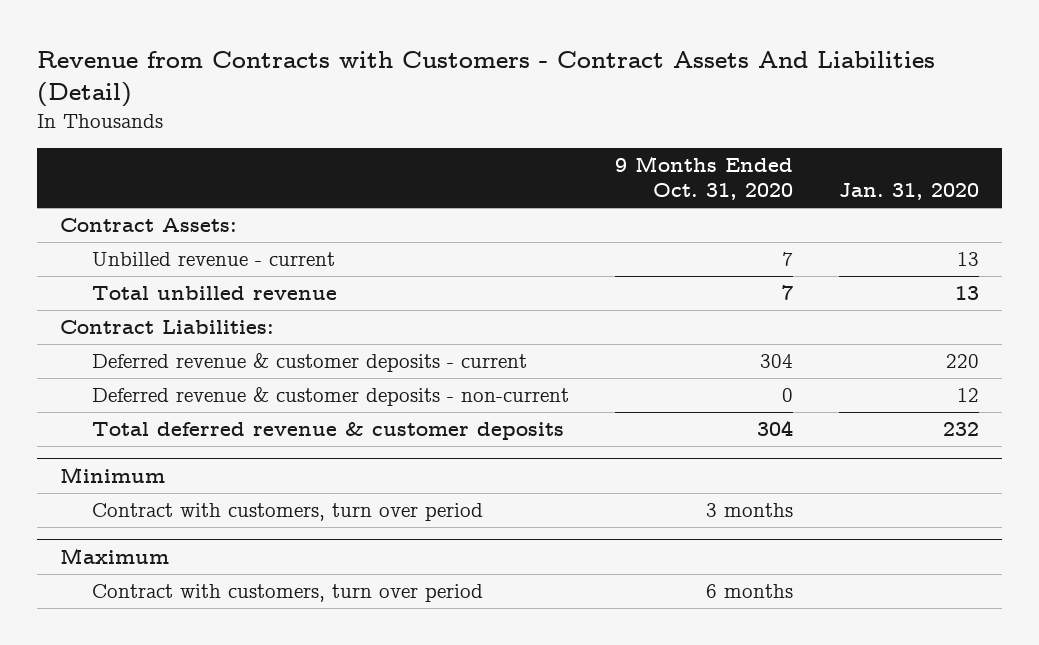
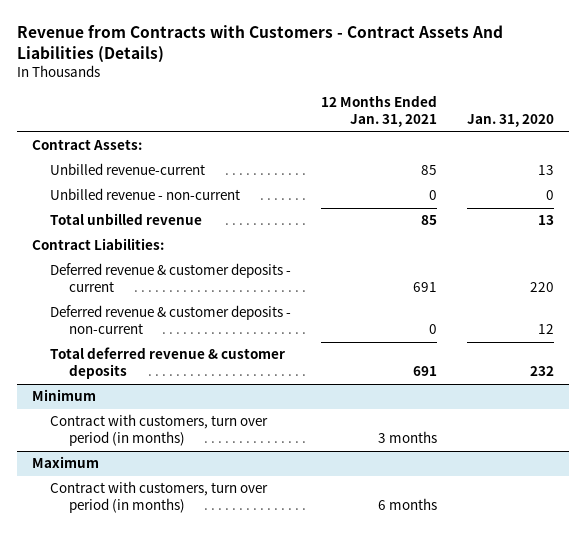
[36,51,935,108] Revenue from Contracts with Customers - Contract Assets And Liabilities (Detail) -> [17,25,504,63] Revenue from Contracts with Customers - Contract Assets And Liabilities (Details)
[615,155,794,201] 9 Months Ended Oct. 31, 2020 -> none
none -> [321,95,438,128] 12 Months Ended Jan. 31, 2021
[92,251,336,266] Unbilled revenue - current -> [50,163,206,176] Unbilled revenue-current
none -> [50,188,241,201] Unbilled revenue - non-current
[92,502,484,521] Contract with customers, turn over period -> [50,414,269,447] Contract with customers, turn over period (in months)
[92,583,484,602] Contract with customers, turn over period -> [50,481,269,514] Contract with customers, turn over period (in months)

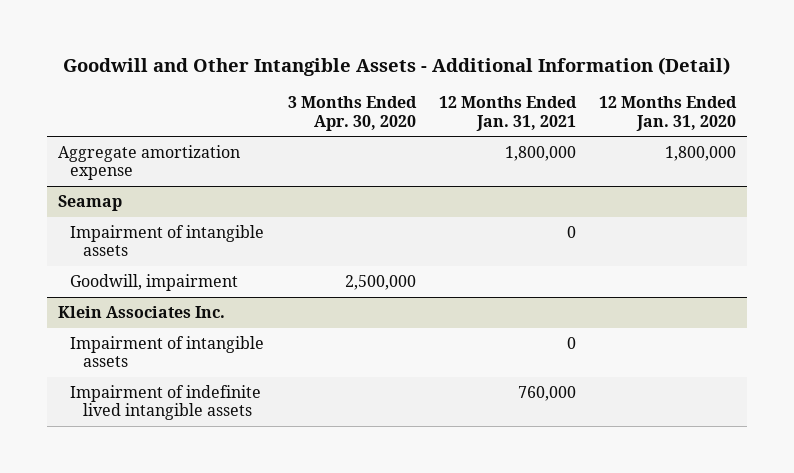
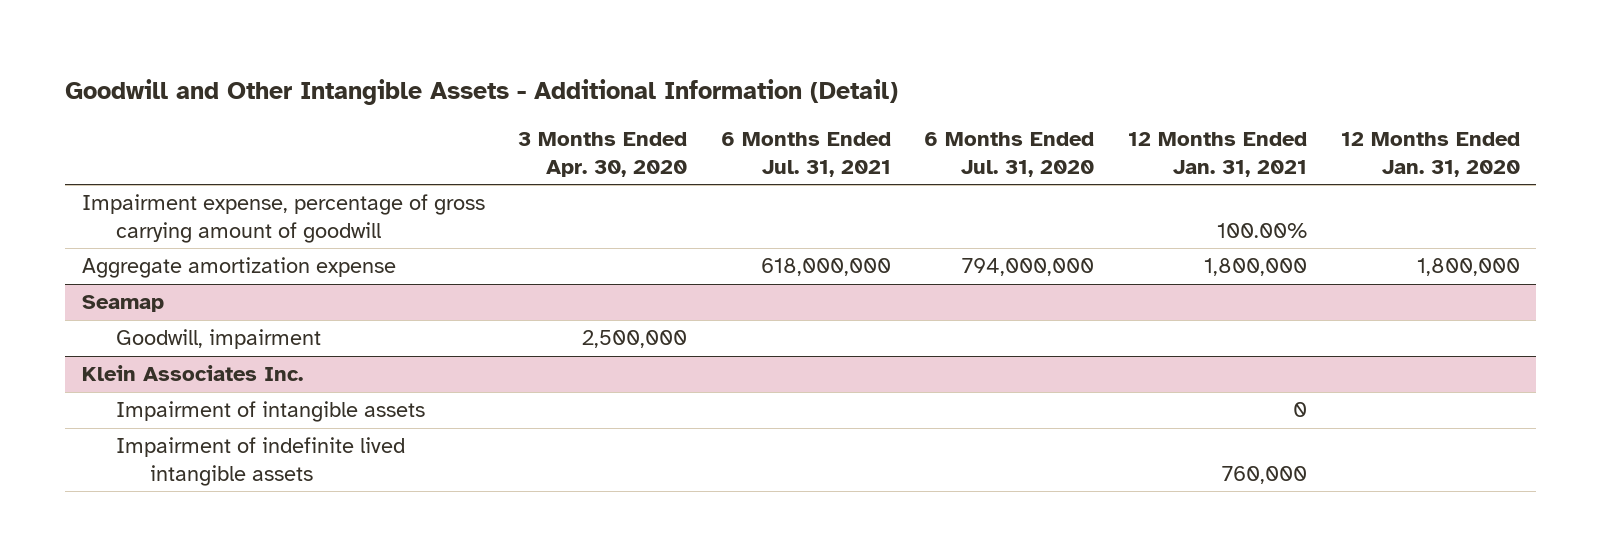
none -> [720,132,891,177] 6 Months Ended Jul. 31, 2021
none -> [924,132,1095,177] 6 Months Ended Jul. 31, 2020
none -> [81,194,485,243] Impairment expense, percentage of gross carrying amount of goodwill
[70,225,265,257] Impairment of intangible assets -> none

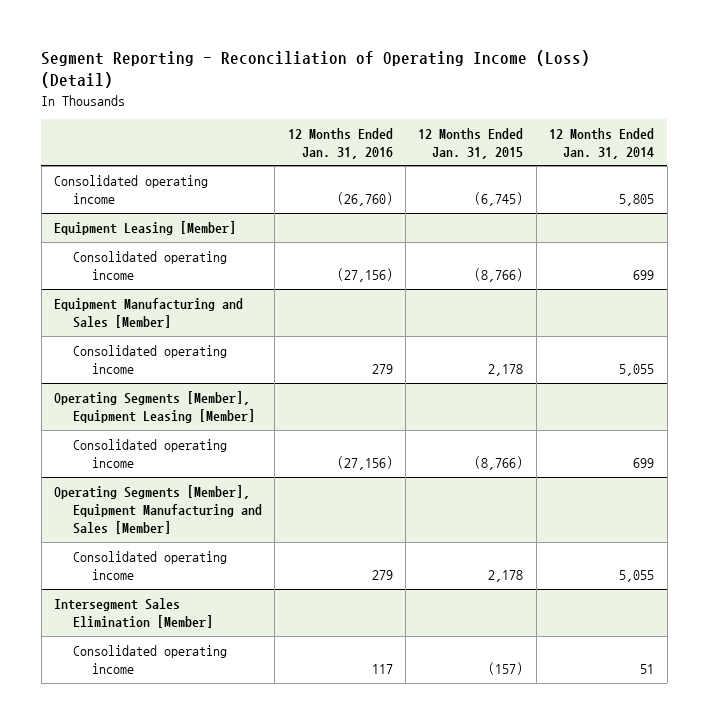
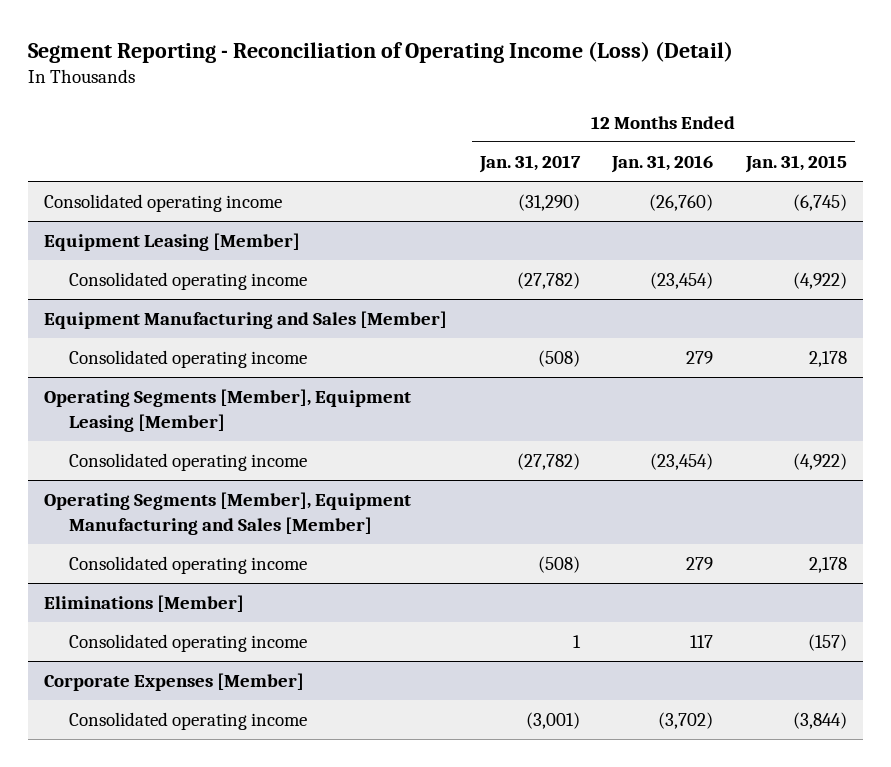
[549,127,655,159] 12 Months Ended Jan. 31, 2014 -> none
none -> [478,155,581,174] Jan. 31, 2017
[336,267,393,282] (27,156) -> [650,272,714,290] (23,454)
[474,267,524,282] (8,766) -> [792,272,847,290] (4,922)
[336,455,393,470] (27,156) -> [650,453,714,471] (23,454)
[474,455,524,470] (8,766) -> [792,453,847,471] (4,922)
[54,597,213,628] Intersegment Sales Elimination [Member] -> [44,595,245,613] Eliminations [Member]
none -> [44,673,305,692] Corporate Expenses [Member]
none -> [68,712,307,731] Consolidated operating income

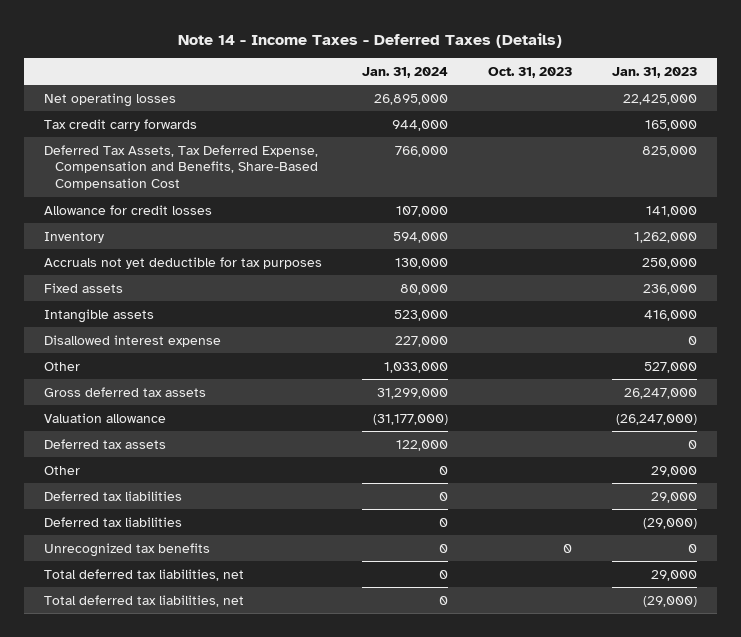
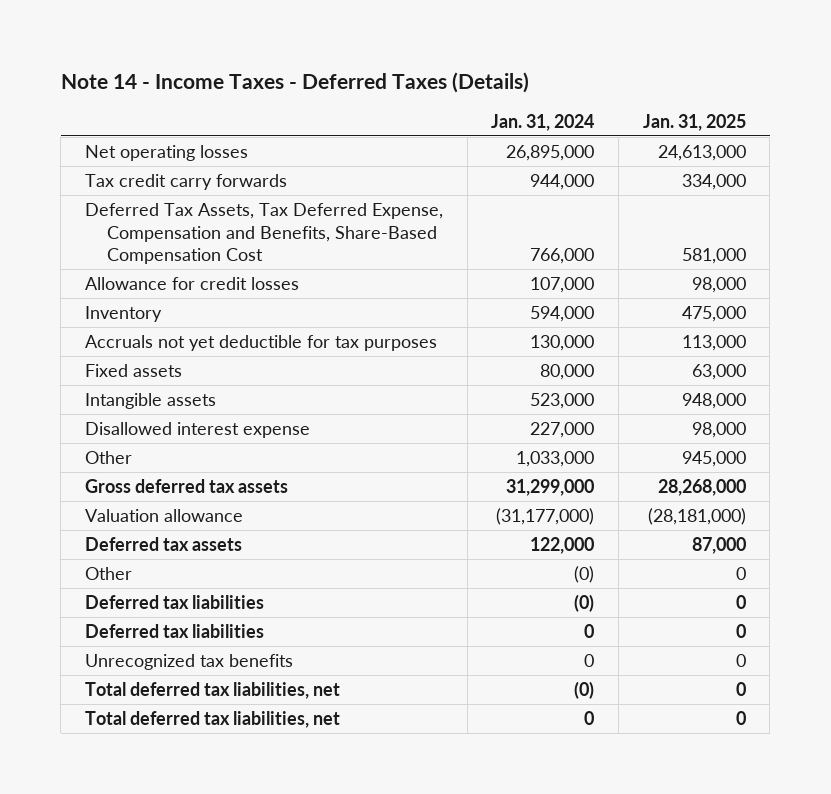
[487,66,572,78] Oct. 31, 2023 -> none
[612,66,698,78] Jan. 31, 2023 -> none
none -> [642,113,746,131] Jan. 31, 2025
[438,465,448,475] 0 -> [574,566,595,584] (0)
[438,491,448,501] 0 -> [574,594,595,613] (0)
[438,569,448,579] 0 -> [574,681,595,700] (0)

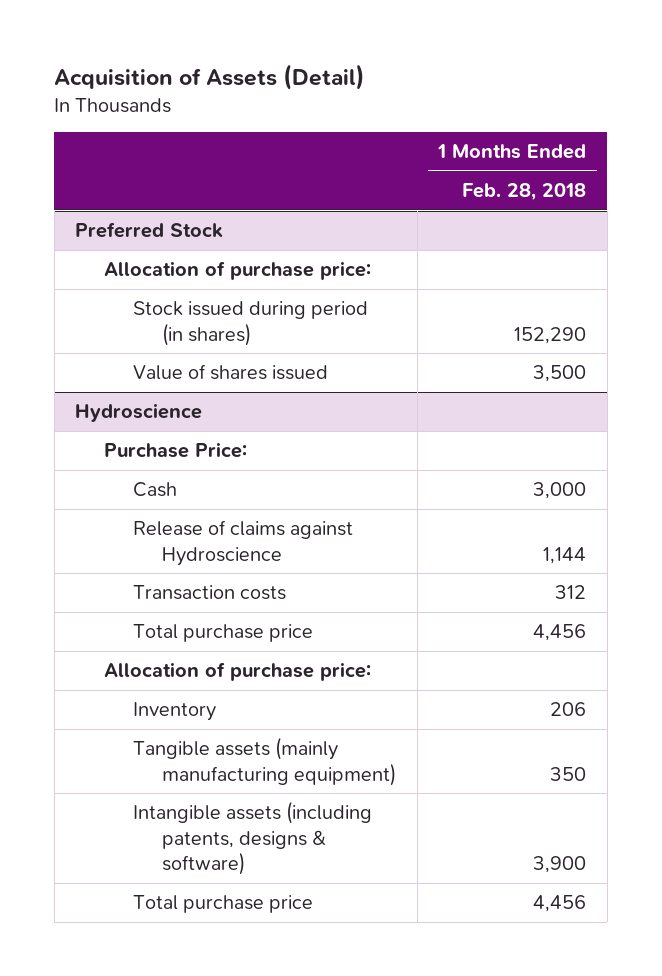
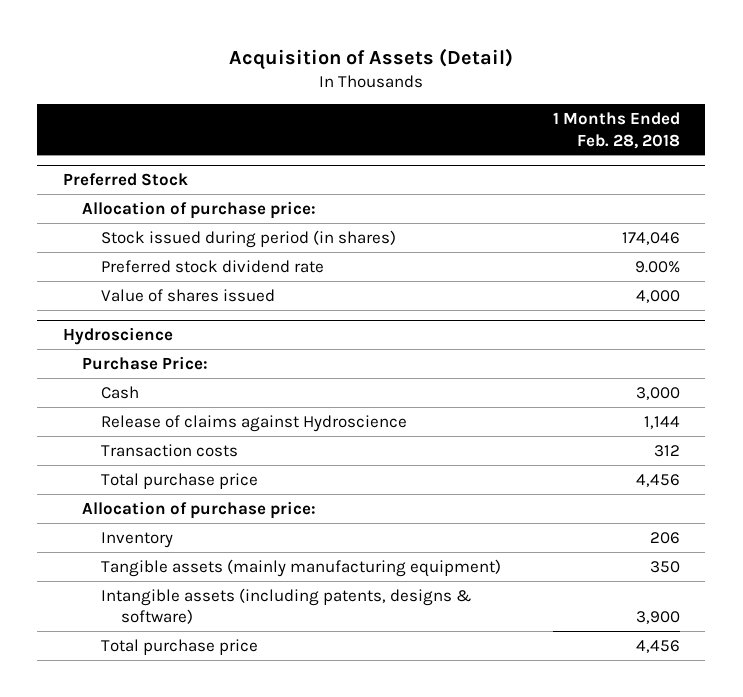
[514,326,587,344] 152,290 -> [621,231,680,245] 174,046
none -> [101,259,325,273] Preferred stock dividend rate
[533,365,587,383] 3,500 -> [635,289,680,303] 4,000

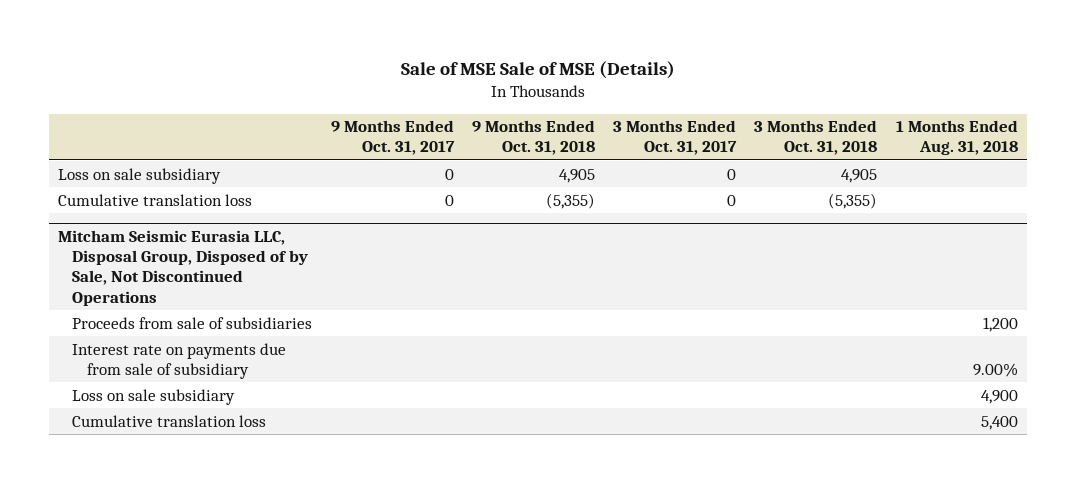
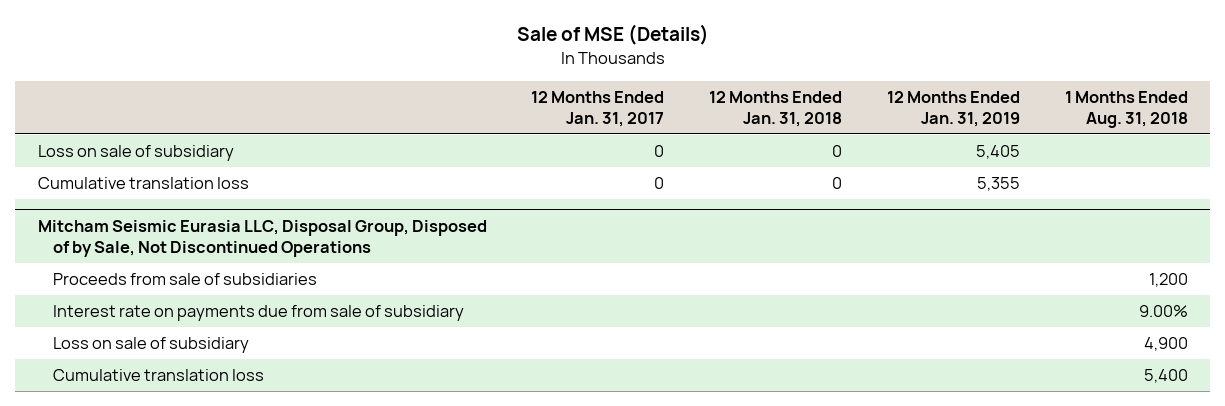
[400,60,675,79] Sale of MSE Sale of MSE (Details) -> [516,24,709,46] Sale of MSE (Details)
[330,120,455,156] 9 Months Ended Oct. 31, 2017 -> none
[471,120,595,156] 9 Months Ended Oct. 31, 2018 -> none
[613,120,738,156] 3 Months Ended Oct. 31, 2017 -> none
[754,120,878,156] 3 Months Ended Oct. 31, 2018 -> none
none -> [531,90,665,127] 12 Months Ended Jan. 31, 2017
none -> [709,90,843,127] 12 Months Ended Jan. 31, 2018
none -> [886,90,1020,127] 12 Months Ended Jan. 31, 2019
[58,167,222,184] Loss on sale subsidiary -> [37,145,234,162] Loss on sale of subsidiary
[72,388,236,405] Loss on sale subsidiary -> [52,337,249,354] Loss on sale of subsidiary

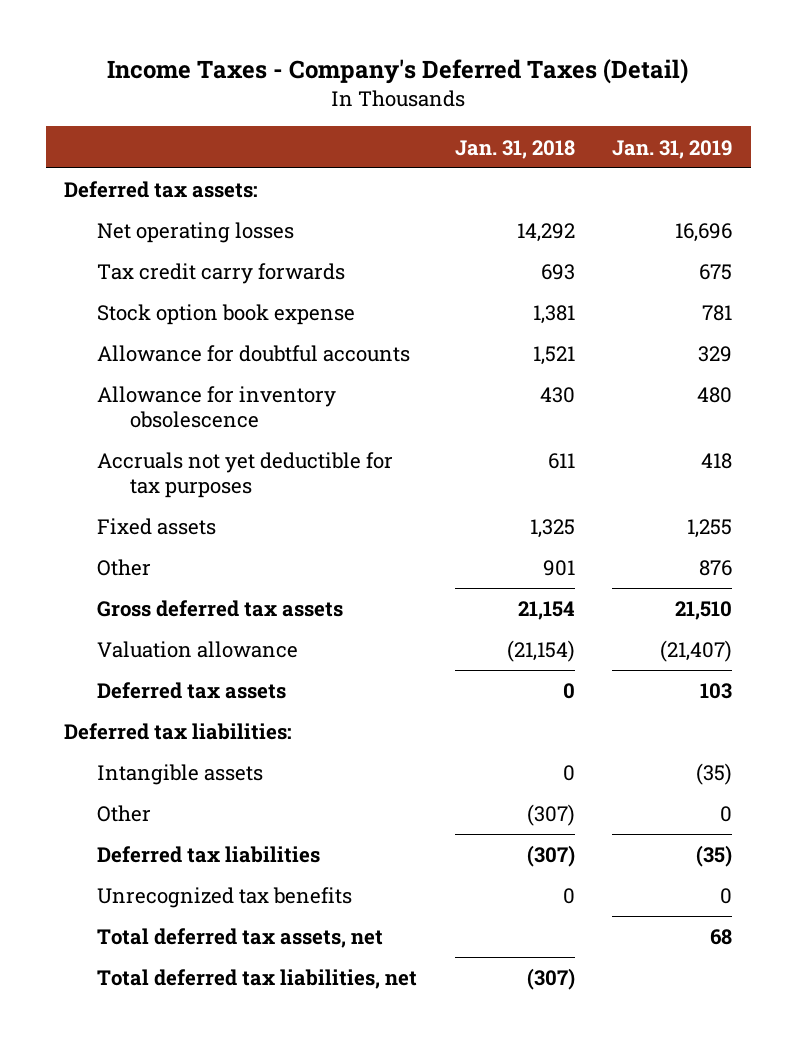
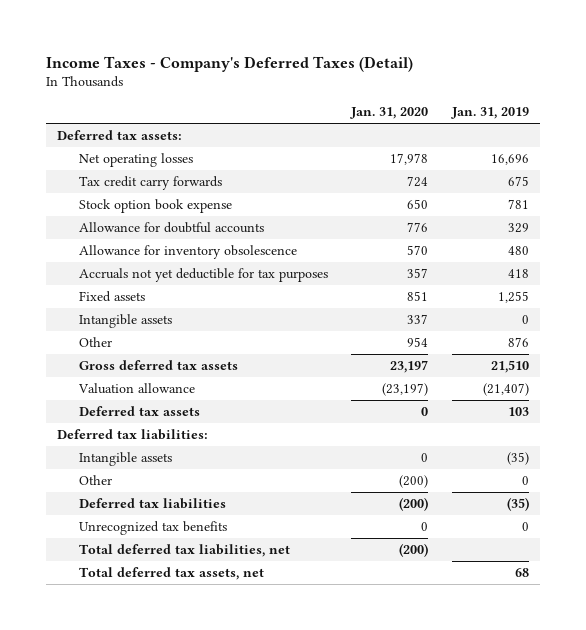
[454,139,575,159] Jan. 31, 2018 -> none
none -> [350,107,429,120] Jan. 31, 2020
none -> [79,313,173,328] Intangible assets
[97,928,384,949] Total deferred tax assets, net -> [79,566,265,580] Total deferred tax assets, net

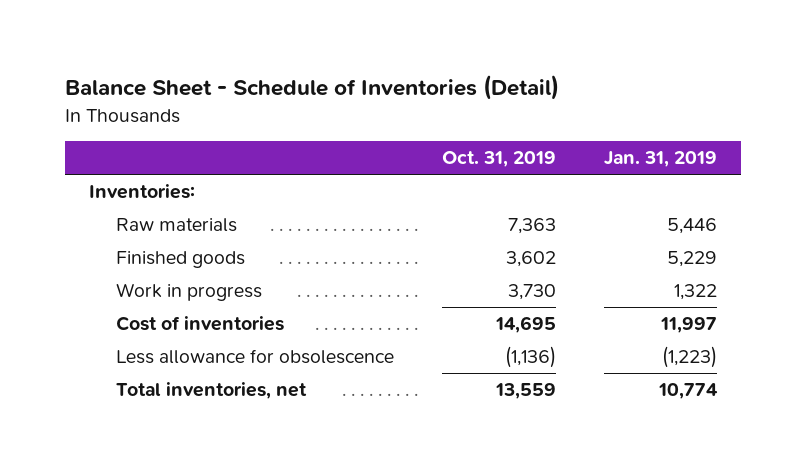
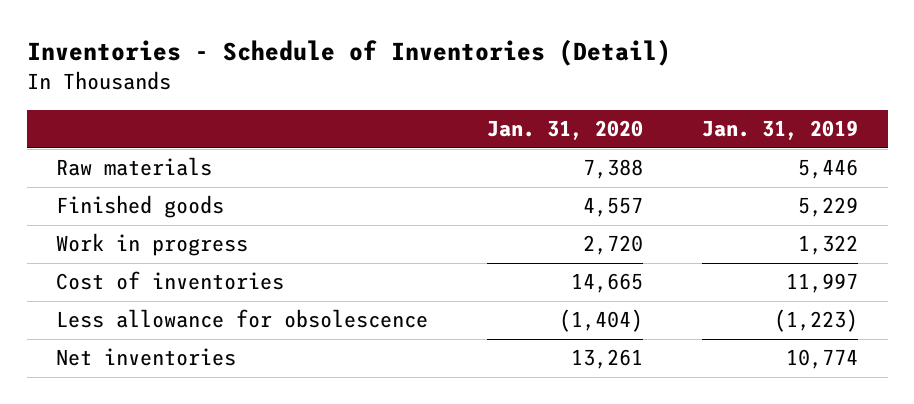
[64,75,559,101] Balance Sheet - Schedule of Inventories (Detail) -> [26,38,671,66] Inventories - Schedule of Inventories (Detail)
[442,151,557,168] Oct. 31, 2019 -> none
none -> [487,120,644,141] Jan. 31, 2020
[88,184,195,200] Inventories: -> none
[115,382,307,400] Total inventories, net -> [56,348,237,367] Net inventories

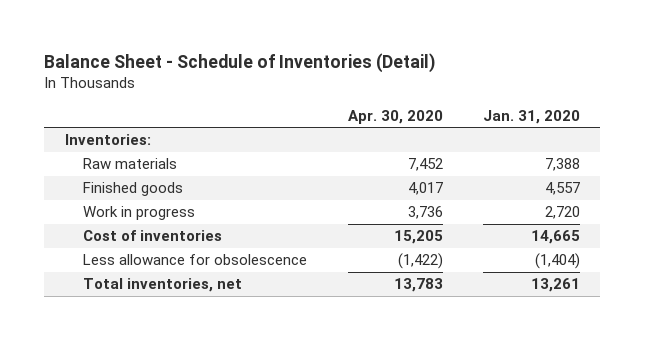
[26,38,671,66] Inventories - Schedule of Inventories (Detail) -> [44,52,436,73] Balance Sheet - Schedule of Inventories (Detail)
[702,120,859,141] Jan. 31, 2019 -> none
none -> [347,109,443,124] Apr. 30, 2020
none -> [64,134,151,146] Inventories:
[56,348,237,367] Net inventories -> [83,278,243,293] Total inventories, net

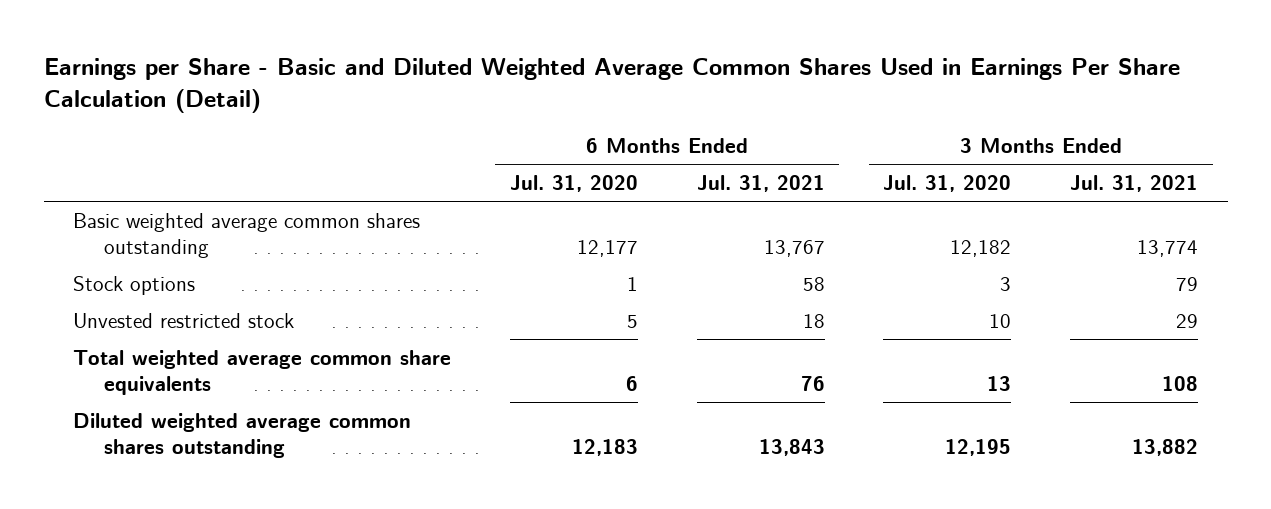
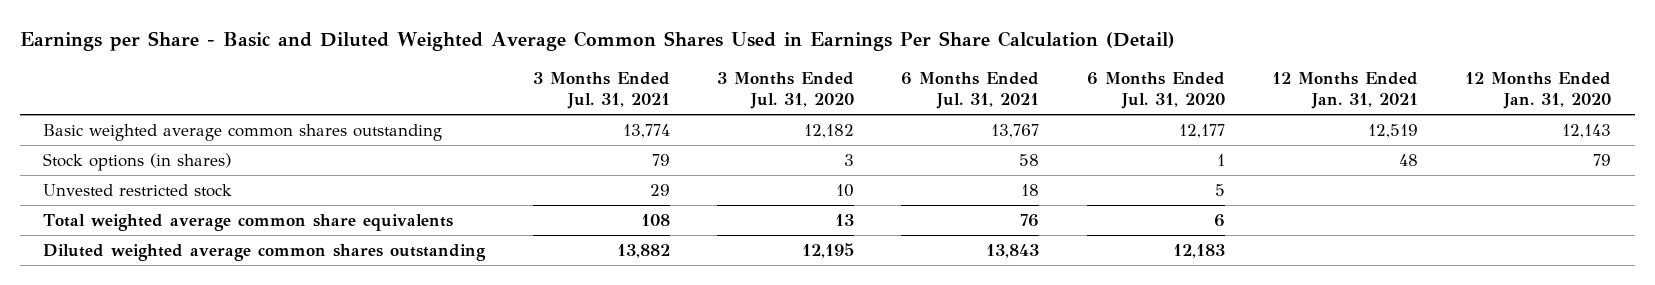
none -> [1272,71,1419,109] 12 Months Ended Jan. 31, 2021
none -> [1465,71,1612,109] 12 Months Ended Jan. 31, 2020
[73,275,196,295] Stock options -> [43,153,232,172] Stock options (in shares)

